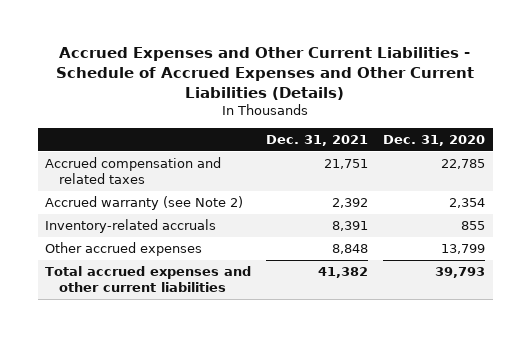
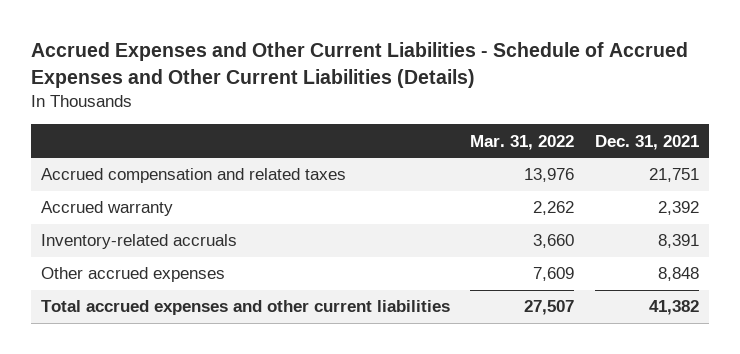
[383,134,486,146] Dec. 31, 2020 -> none
none -> [470,134,575,150] Mar. 31, 2022
[45,196,244,211] Accrued warranty (see Note 2) -> [41,201,174,217] Accrued warranty

